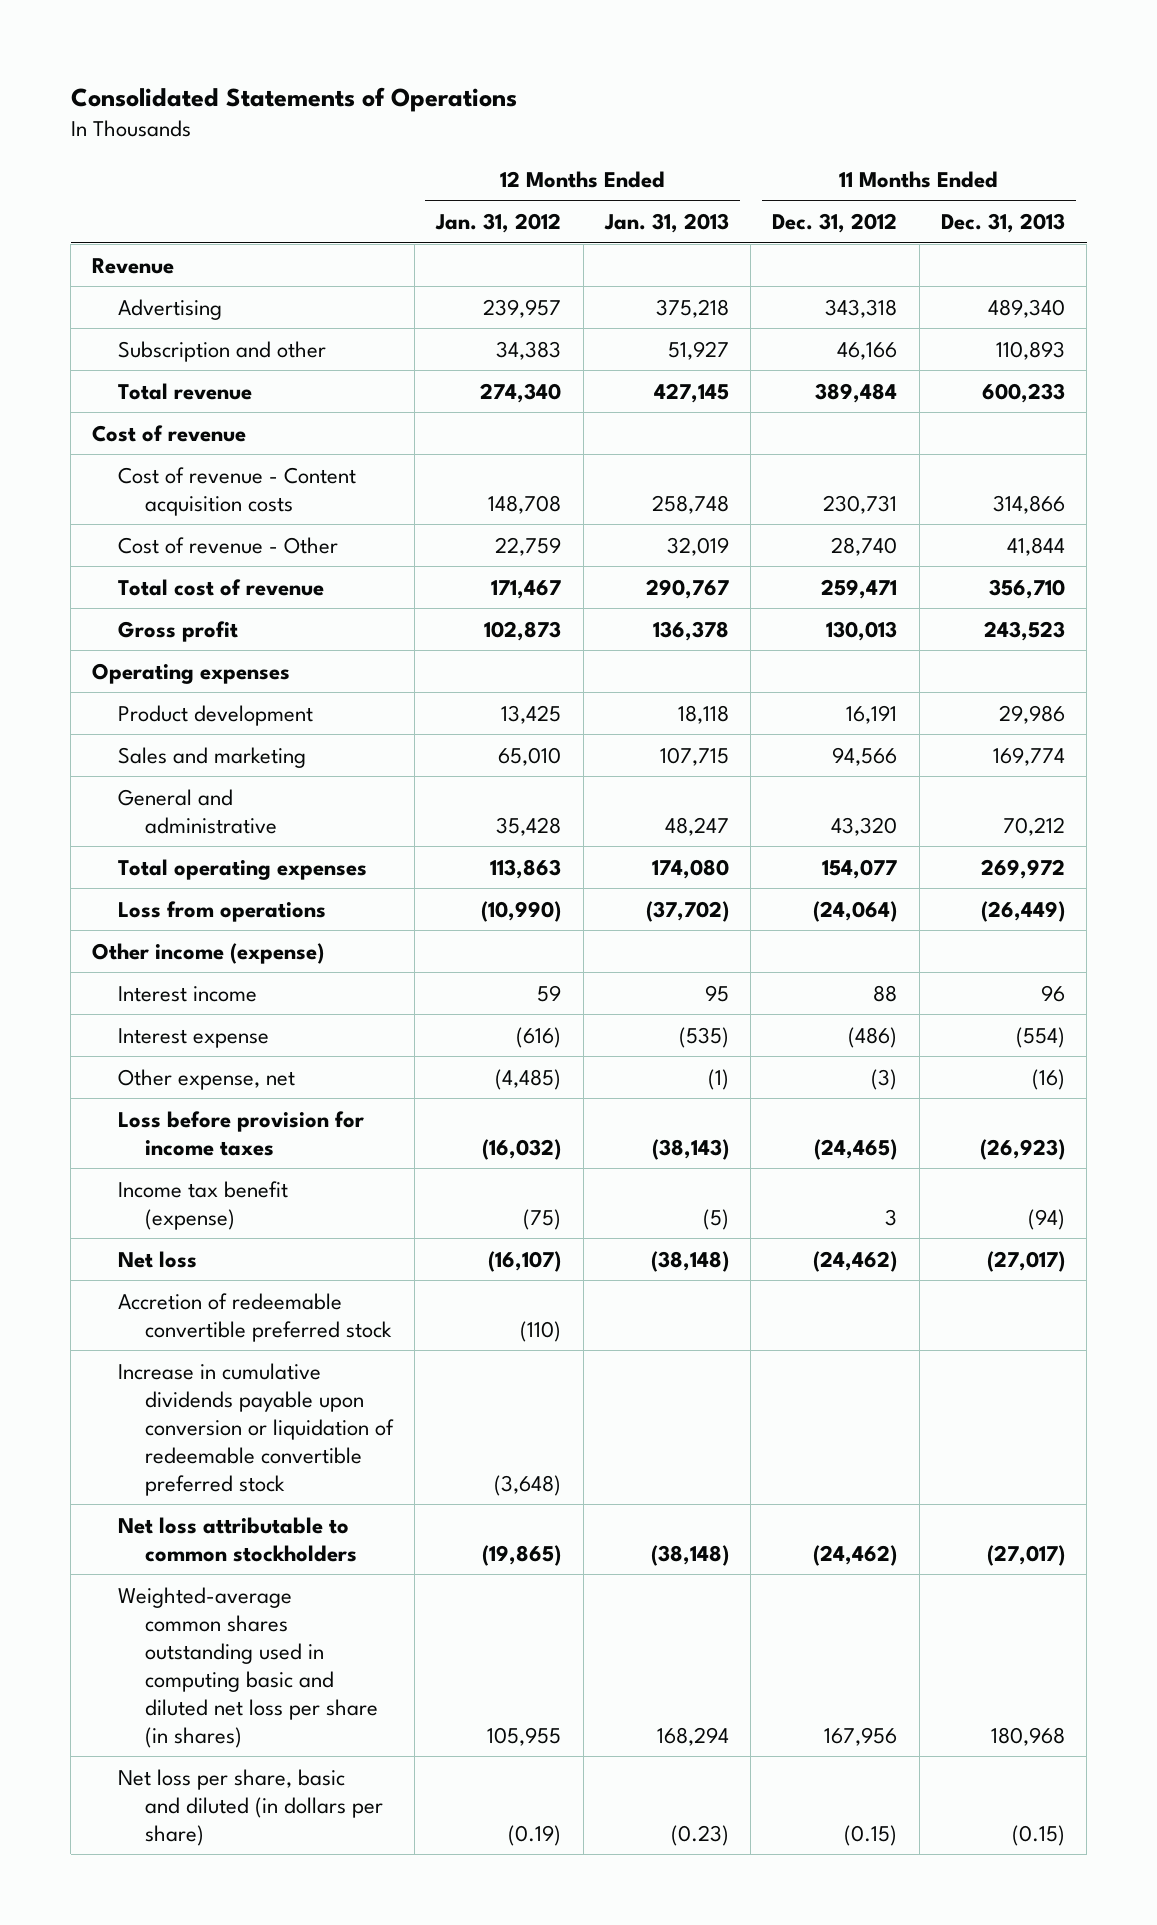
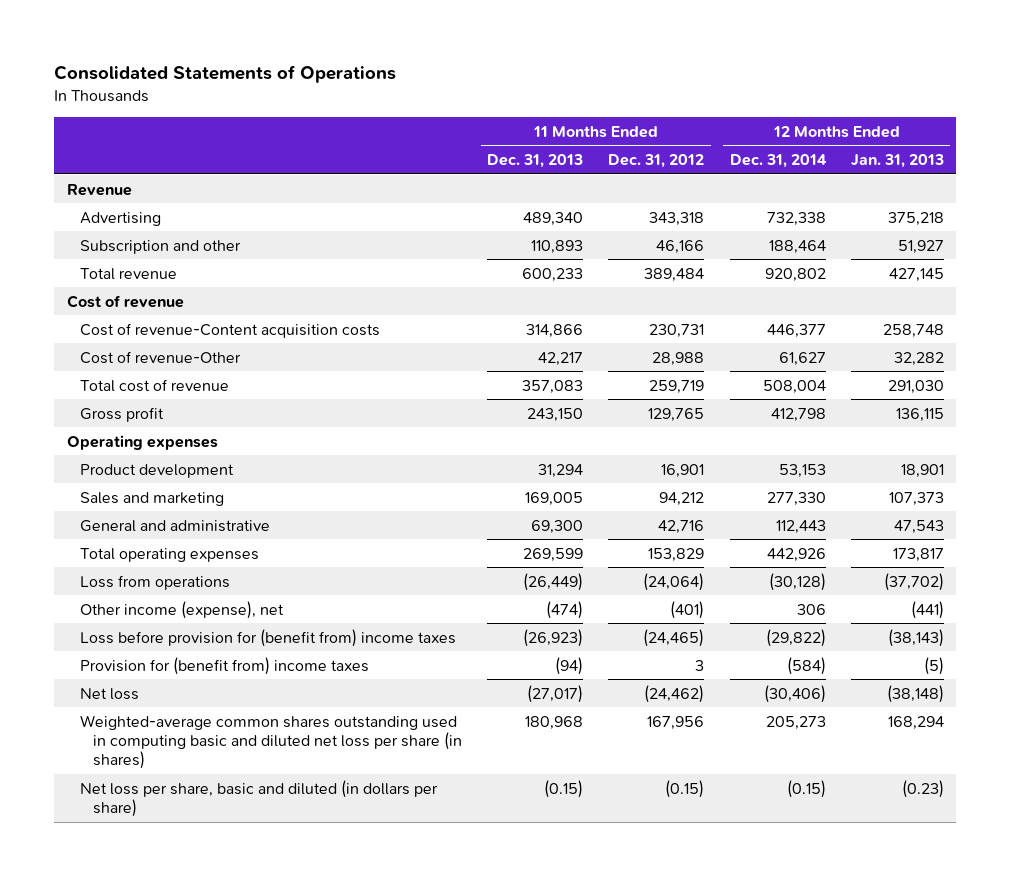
[435,213,562,234] Jan. 31, 2012 -> none
none -> [729,154,827,169] Dec. 31, 2014
[118,466,357,516] Cost of revenue - Content acquisition costs -> [79,322,380,338] Cost of revenue-Content acquisition costs
[118,536,339,554] Cost of revenue - Other -> [79,350,241,364] Cost of revenue-Other
[666,536,729,556] 32,019 -> [893,351,944,366] 32,282
[831,536,898,556] 28,740 -> [652,351,705,366] 28,988
[1007,536,1066,556] 41,844 -> [538,351,584,366] 42,217
[645,578,729,599] 290,767 -> [887,379,944,394] 291,030
[821,578,898,599] 259,471 -> [649,379,705,394] 259,719
[989,578,1066,599] 356,710 -> [522,379,584,394] 357,083
[652,620,729,641] 136,378 -> [895,407,944,422] 136,115
[826,620,898,641] 130,013 -> [648,407,705,422] 129,765
[984,620,1066,641] 243,523 -> [527,407,584,422] 243,150
[677,704,729,724] 18,118 -> [900,463,944,478] 18,901
[846,704,898,724] 16,191 -> [661,463,705,478] 16,901
[999,704,1066,724] 29,986 -> [538,463,584,478] 31,294
[659,746,729,766] 107,715 -> [888,491,944,506] 107,373
[832,746,898,766] 94,566 -> [659,491,705,506] 94,212
[993,746,1066,766] 169,774 -> [525,491,584,506] 169,005
[664,816,729,836] 48,247 -> [893,519,944,534] 47,543
[831,816,898,836] 43,320 -> [658,519,705,534] 42,716
[1003,816,1066,836] 70,212 -> [531,519,584,534] 69,300
[651,858,729,879] 174,080 -> [892,547,944,562] 173,817
[822,858,898,879] 154,077 -> [648,547,705,562] 153,829
[981,858,1066,879] 269,972 -> [523,547,584,562] 269,599
[92,942,325,964] Other income (expense) -> none
[118,985,258,1002] Interest income -> none
[118,1027,270,1048] Interest expense -> none
[118,1068,296,1090] Other expense, net -> [79,600,284,619] Other income (expense), net
[707,1068,729,1090] (1) -> [910,600,944,619] (441)
[871,1068,898,1090] (3) -> [670,600,705,619] (401)
[1032,1068,1066,1090] (16) -> [546,600,584,619] (474)
[118,1110,365,1156] Loss before provision for income taxes -> [79,628,456,647] Loss before provision for (benefit from) income taxes
[118,1180,289,1230] Income tax benefit (expense) -> [79,656,369,675] Provision for (benefit from) income taxes
[118,1292,392,1342] Accretion of redeemable convertible preferred stock -> none
[118,1362,394,1496] Increase in cumulative dividends payable upon conversion or liquidation of redeemable convertible preferred stock -> none
[118,1516,357,1562] Net loss attributable to common stockholders -> none

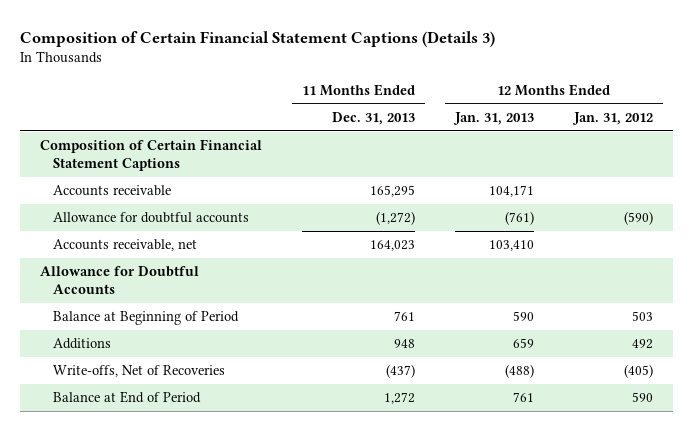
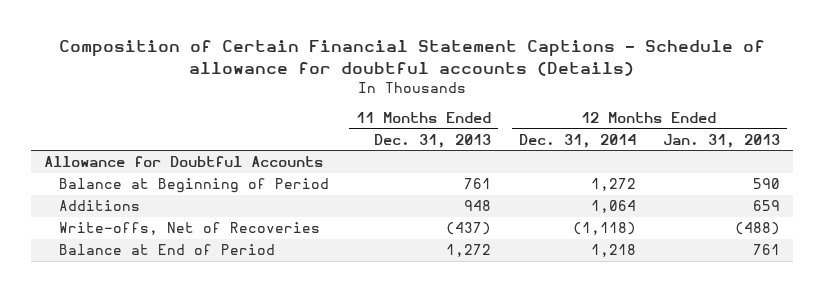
[20,30,496,47] Composition of Certain Financial Statement Captions (Details 3) -> [59,40,766,77] Composition of Certain Financial Statement Captions - Schedule of allowance for doubtful accounts (Details)
[572,111,654,125] Jan. 31, 2012 -> none
none -> [518,133,636,148] Dec. 31, 2014
[40,139,263,171] Composition of Certain Financial Statement Captions -> none
[52,185,171,197] Accounts receivable -> none
[52,212,249,224] Allowance for doubtful accounts -> none
[52,239,197,252] Accounts receivable, net -> none

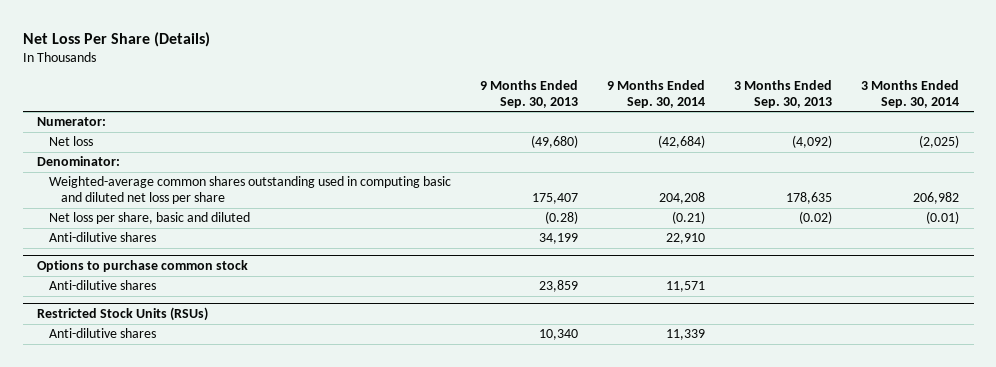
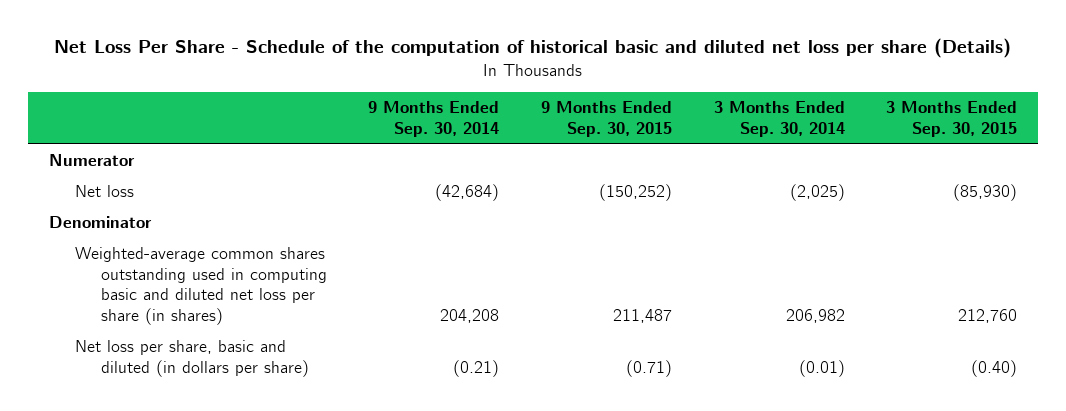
[22,31,210,47] Net Loss Per Share (Details) -> [53,38,1011,59] Net Loss Per Share - Schedule of the computation of historical basic and diluted net loss per share (Details)
[480,79,579,108] 9 Months Ended Sep. 30, 2013 -> none
[734,79,833,108] 3 Months Ended Sep. 30, 2013 -> none
none -> [540,101,672,138] 9 Months Ended Sep. 30, 2015
none -> [886,101,1018,138] 3 Months Ended Sep. 30, 2015
[37,117,107,127] Numerator: -> [48,154,135,167] Numerator
[49,232,157,243] Anti-dilutive shares -> none
[37,260,249,273] Options to purchase common stock -> none
[49,280,157,291] Anti-dilutive shares -> none
[37,307,209,322] Restricted Stock Units (RSUs) -> none
[49,328,157,339] Anti-dilutive shares -> none
[37,156,121,167] Denominator: -> [48,216,152,229] Denominator
[49,176,452,205] Weighted-average common shares outstanding used in computing basic and diluted net loss per share -> [74,247,327,326] Weighted-average common shares outstanding used in computing basic and diluted net loss per share (in shares)
[49,212,251,225] Net loss per share, basic and diluted -> [74,340,309,377] Net loss per share, basic and diluted (in dollars per share)

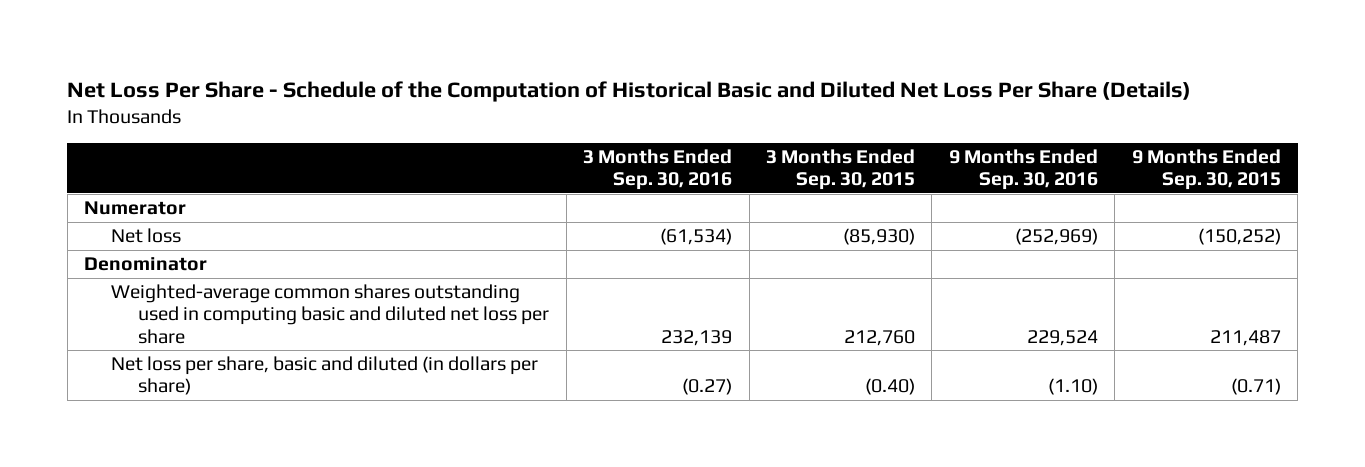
[53,38,1011,59] Net Loss Per Share - Schedule of the computation of historical basic and diluted net loss per share (Details) -> [67,81,1192,103] Net Loss Per Share - Schedule of the Computation of Historical Basic and Diluted Net Loss Per Share (Details)
[368,101,500,138] 9 Months Ended Sep. 30, 2014 -> none
[713,101,845,138] 3 Months Ended Sep. 30, 2014 -> none
none -> [583,148,733,191] 3 Months Ended Sep. 30, 2016
none -> [948,148,1098,191] 9 Months Ended Sep. 30, 2016
[74,247,327,326] Weighted-average common shares outstanding used in computing basic and diluted net loss per share (in shares) -> [111,284,550,344] Weighted-average common shares outstanding used in computing basic and diluted net loss per share

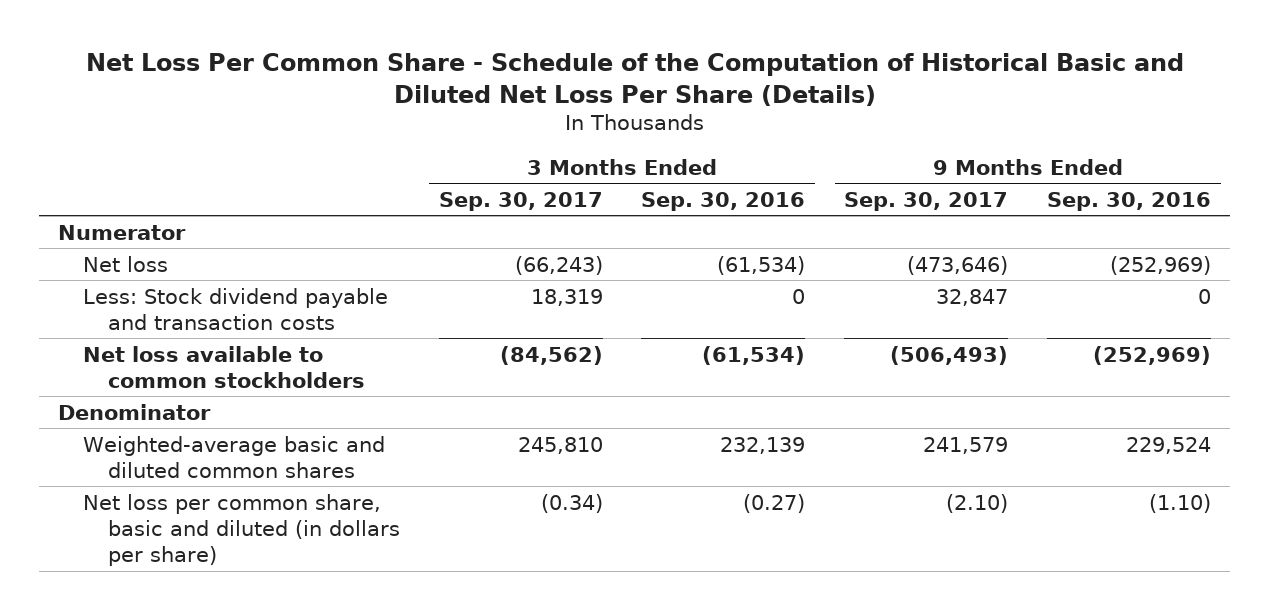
[67,81,1192,103] Net Loss Per Share - Schedule of the Computation of Historical Basic and Diluted Net Loss Per Share (Details) -> [85,52,1184,106] Net Loss Per Common Share - Schedule of the Computation of Historical Basic and Diluted Net Loss Per Share (Details)
[765,148,915,191] 3 Months Ended Sep. 30, 2015 -> none
[1131,148,1281,191] 9 Months Ended Sep. 30, 2015 -> none
none -> [438,191,603,211] Sep. 30, 2017
none -> [844,191,1009,211] Sep. 30, 2017
none -> [83,287,389,330] Less: Stock dividend payable and transaction costs
none -> [83,345,366,388] Net loss available to common stockholders
[111,284,550,344] Weighted-average common shares outstanding used in computing basic and diluted net loss per share -> [83,435,386,478] Weighted-average basic and diluted common shares
[111,356,539,396] Net loss per share, basic and diluted (in dollars per share) -> [83,493,401,566] Net loss per common share, basic and diluted (in dollars per share)

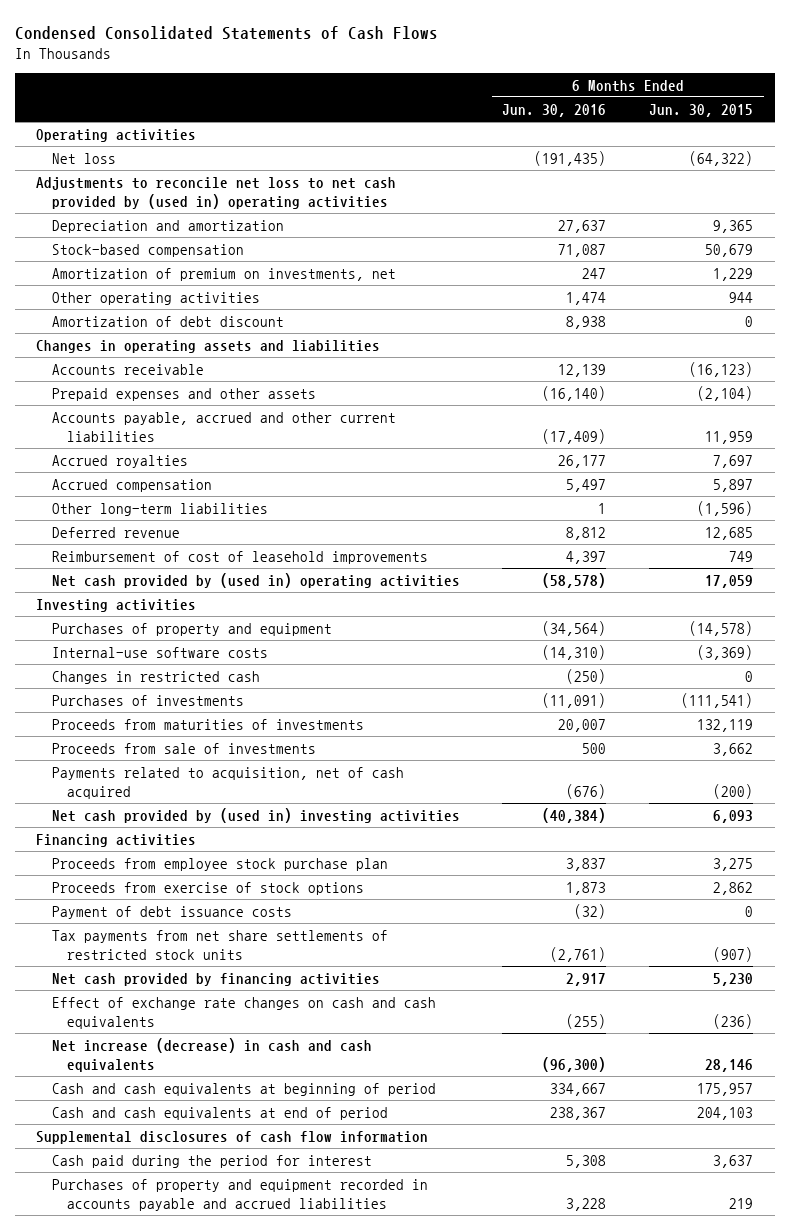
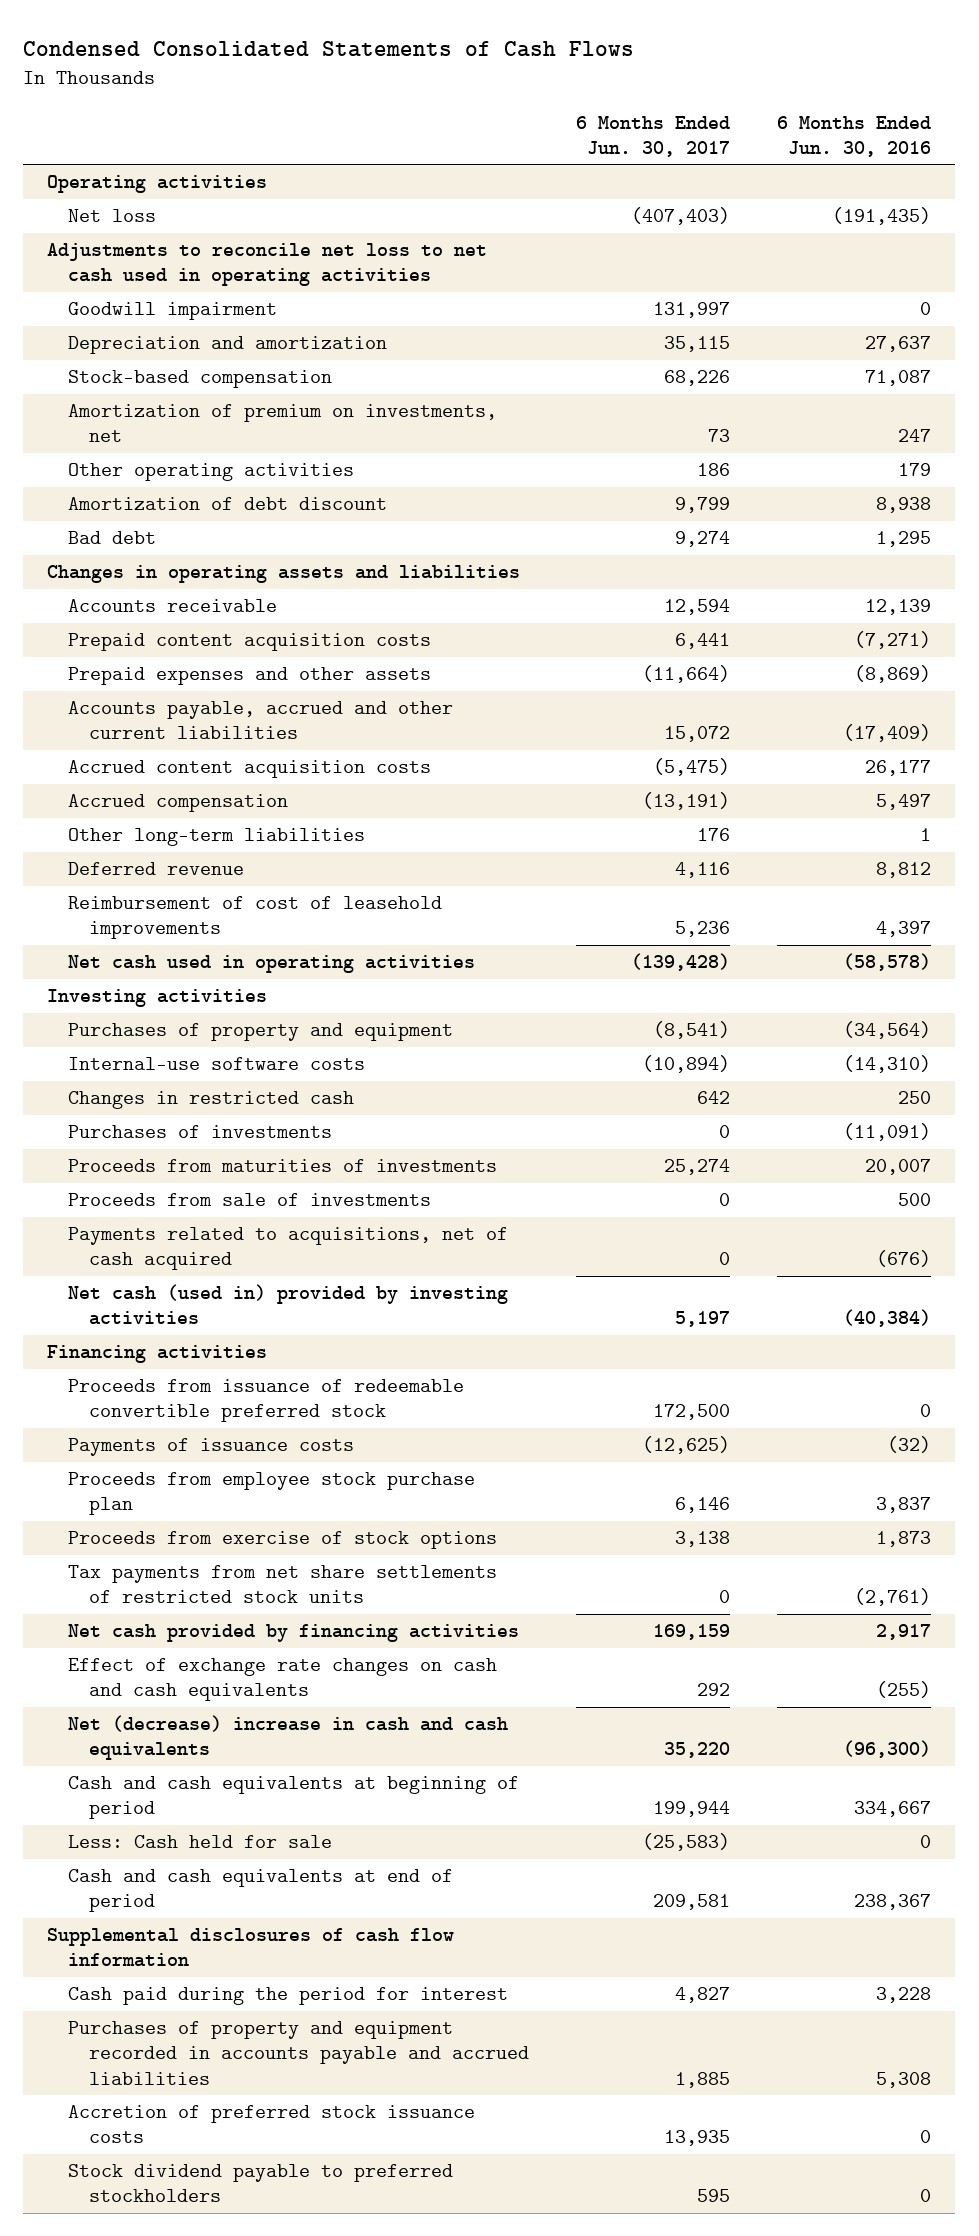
[649,103,754,117] Jun. 30, 2015 -> none
none -> [575,115,730,157] 6 Months Ended Jun. 30, 2017
[36,176,397,210] Adjustments to reconcile net loss to net cash provided by (used in) operating activities -> [47,243,488,287] Adjustments to reconcile net loss to net cash used in operating activities
none -> [67,302,277,321] Goodwill impairment
[566,291,607,305] 1,474 -> [898,463,932,477] 179
none -> [67,531,156,545] Bad debt
none -> [67,633,431,652] Prepaid content acquisition costs
[542,385,607,401] (16,140) -> [854,665,932,684] (8,869)
[51,454,188,468] Accrued royalties -> [67,760,431,779] Accrued content acquisition costs
[51,572,460,588] Net cash provided by (used in) operating activities -> [67,955,475,974] Net cash used in operating activities
[566,668,607,684] (250) -> [898,1091,932,1105] 250
[51,766,404,800] Payments related to acquisition, net of cash acquired -> [67,1227,508,1271] Payments related to acquisitions, net of cash acquired
[51,807,460,823] Net cash provided by (used in) investing activities -> [67,1284,508,1326] Net cash (used in) provided by investing activities
none -> [67,1379,464,1423] Proceeds from issuance of redeemable convertible preferred stock
none -> [67,1438,354,1457] Payments of issuance costs
[51,905,292,919] Payment of debt issuance costs -> none
[51,1037,372,1073] Net increase (decrease) in cash and cash equivalents -> [67,1715,508,1761] Net (decrease) increase in cash and cash equivalents
none -> [67,1835,332,1849] Less: Cash held for sale
[566,1154,607,1168] 5,308 -> [876,1987,932,2004] 3,228
[566,1198,607,1212] 3,228 -> [876,2071,932,2088] 5,308
none -> [67,2105,475,2144] Accretion of preferred stock issuance costs
none -> [67,2164,453,2203] Stock dividend payable to preferred stockholders

